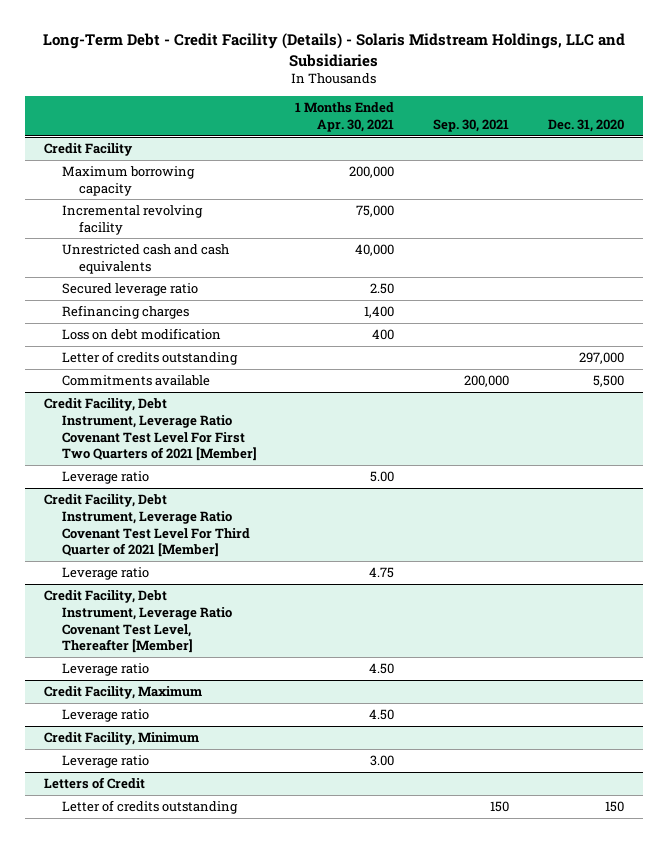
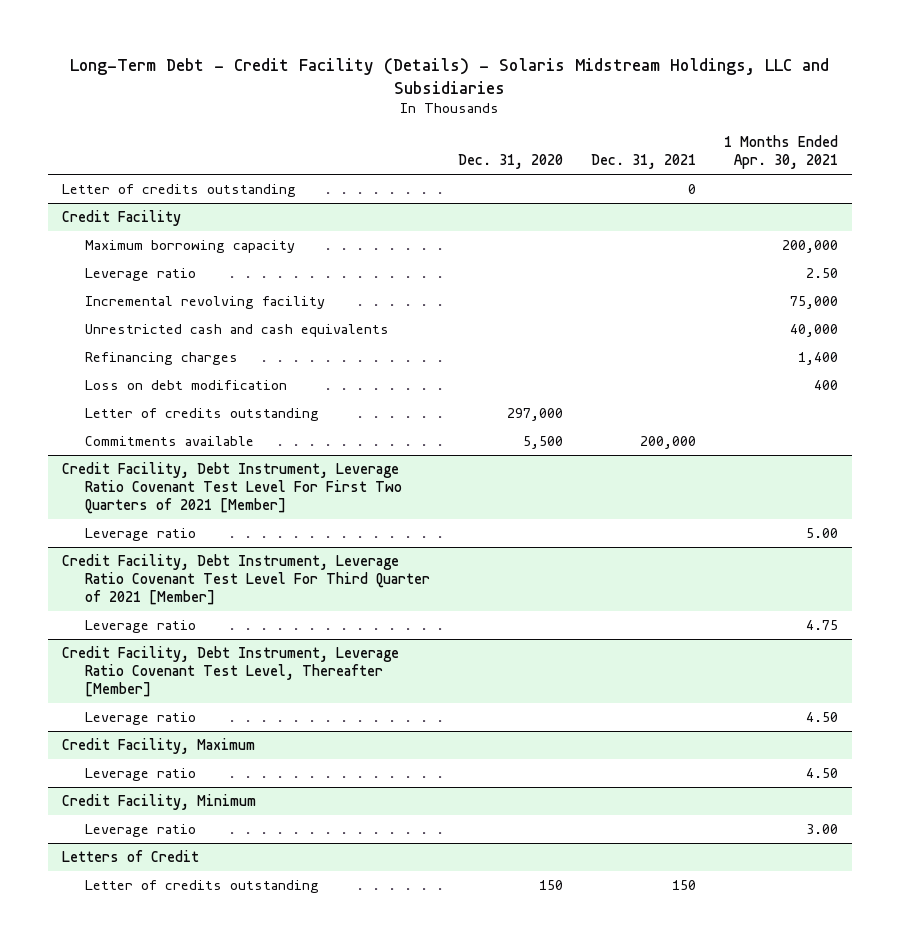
[433,119,510,133] Sep. 30, 2021 -> none
none -> [591,154,697,170] Dec. 31, 2021
none -> [62,184,297,198] Letter of credits outstanding
none -> [85,268,197,282] Leverage ratio
[61,283,198,297] Secured leverage ratio -> none

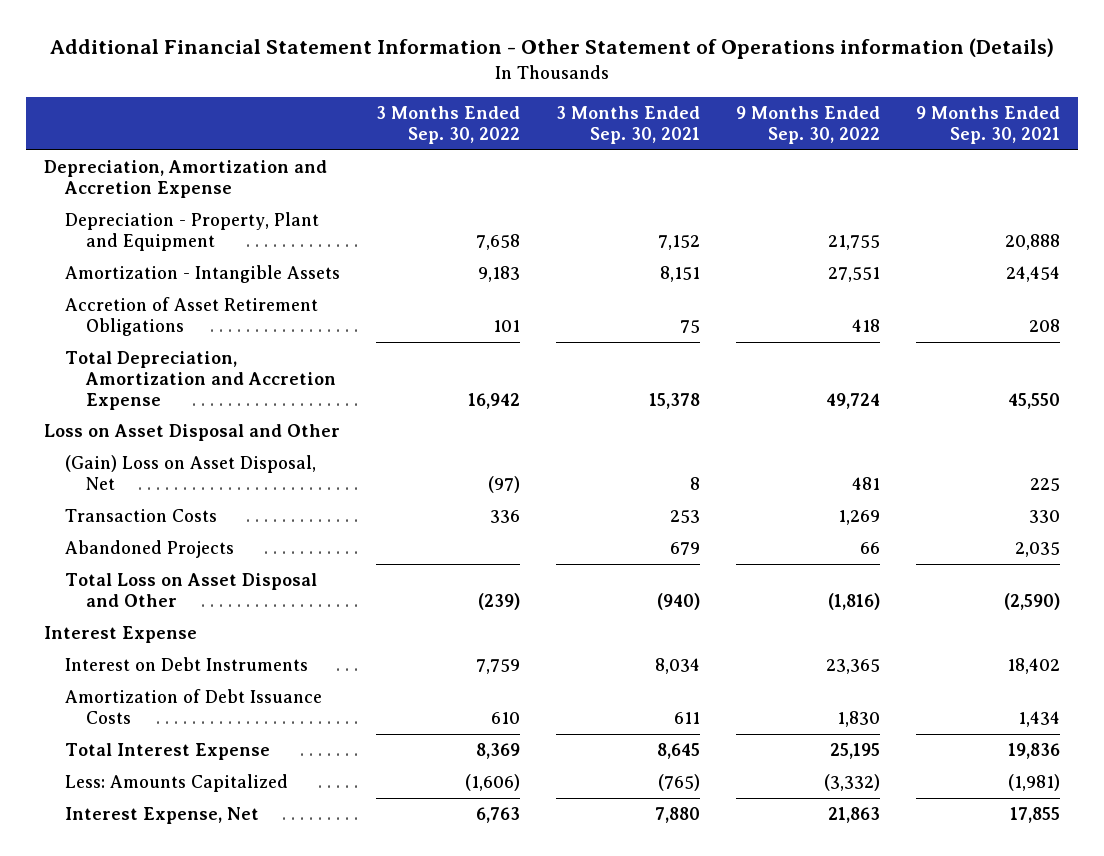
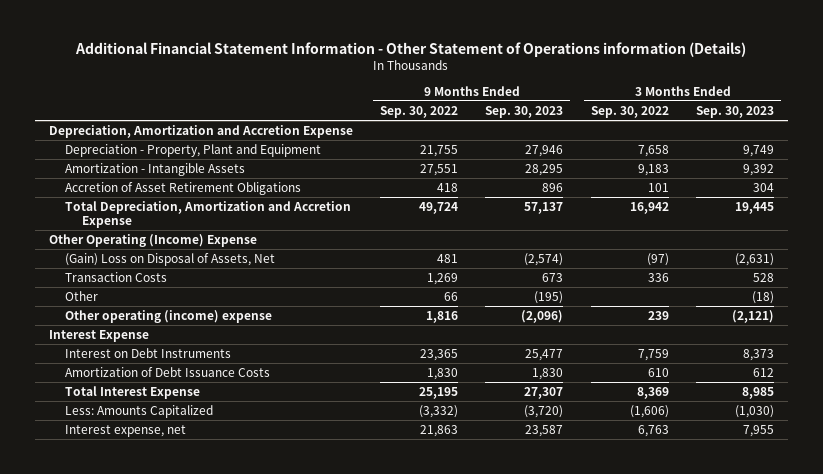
[556,106,701,144] 3 Months Ended Sep. 30, 2021 -> none
[915,106,1060,144] 9 Months Ended Sep. 30, 2021 -> none
none -> [485,105,564,118] Sep. 30, 2023
none -> [696,105,775,118] Sep. 30, 2023
[44,424,341,442] Loss on Asset Disposal and Other -> [48,233,257,247] Other Operating (Income) Expense
[65,455,317,490] (Gain) Loss on Asset Disposal, Net -> [65,252,276,266] (Gain) Loss on Disposal of Assets, Net
[65,540,235,559] Abandoned Projects -> none
[65,573,318,607] Total Loss on Asset Disposal and Other -> none
none -> [65,290,99,301] Other
none -> [65,309,273,323] Other operating (income) expense
[65,807,260,825] Interest Expense, Net -> [65,424,187,437] Interest expense, net

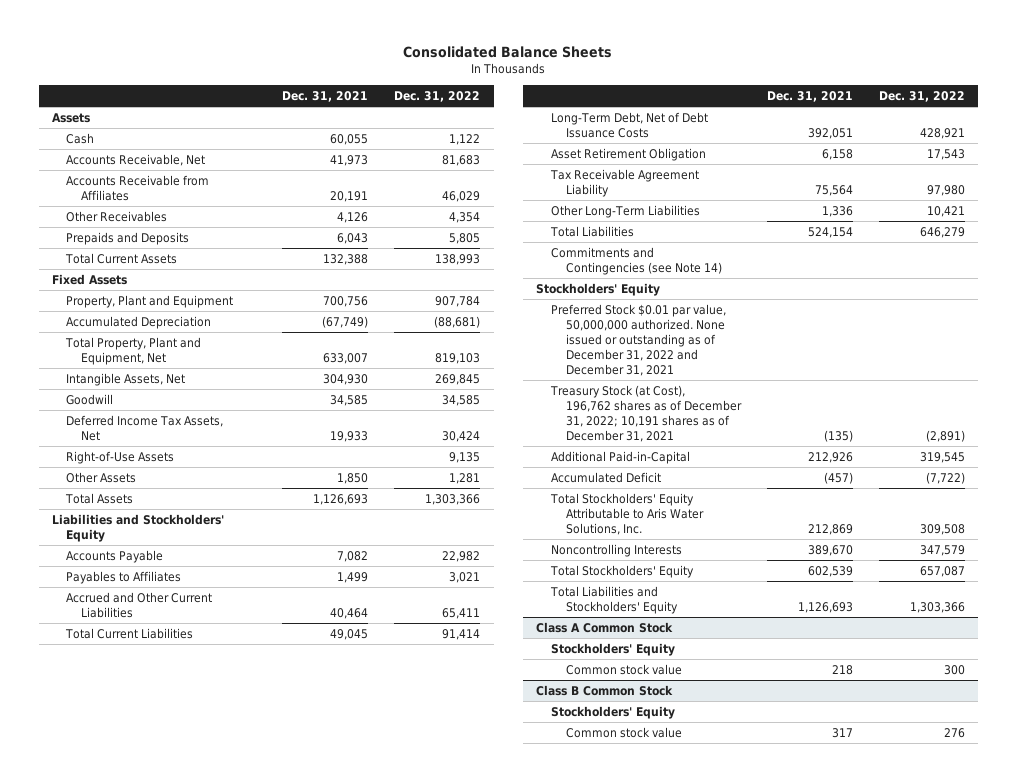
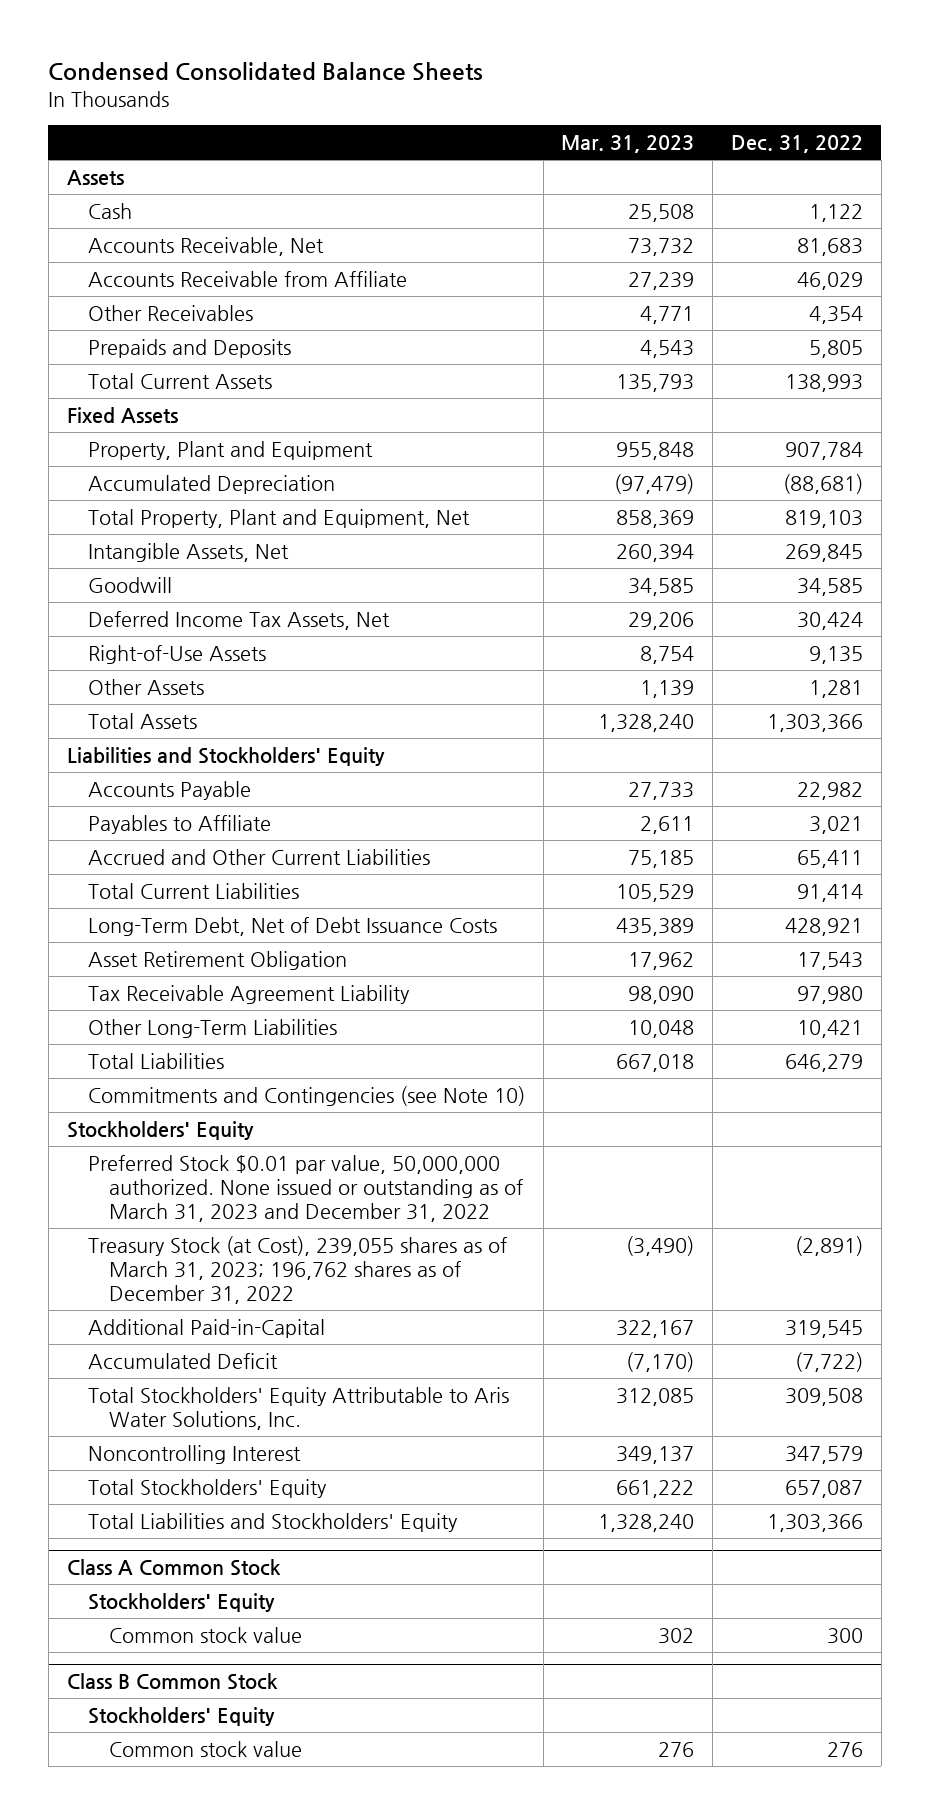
[403,46,613,59] Consolidated Balance Sheets -> [48,62,484,82] Condensed Consolidated Balance Sheets
[282,90,369,102] Dec. 31, 2021 -> none
none -> [561,135,695,154] Mar. 31, 2023
[66,174,210,201] Accounts Receivable from Affiliates -> [87,270,407,287] Accounts Receivable from Affiliate
[66,570,182,584] Payables to Affiliates -> [87,814,271,834] Payables to Affiliate
[550,246,722,275] Commitments and Contingencies (see Note 14) -> [87,1085,525,1106] Commitments and Contingencies (see Note 10)
[550,303,726,376] Preferred Stock $0.01 par value, 50,000,000 authorized. None issued or outstanding as of December 31, 2022 and December 31, 2021 -> [87,1154,523,1223] Preferred Stock $0.01 par value, 50,000,000 authorized. None issued or outstanding as of March 31, 2023 and December 31, 2022
[549,384,742,442] Treasury Stock (at Cost), 196,762 shares as of December 31, 2022; 10,191 shares as of December 31, 2021 -> [87,1235,507,1305] Treasury Stock (at Cost), 239,055 shares as of March 31, 2023; 196,762 shares as of December 31, 2022
[550,543,682,557] Noncontrolling Interests -> [87,1444,301,1464] Noncontrolling Interest

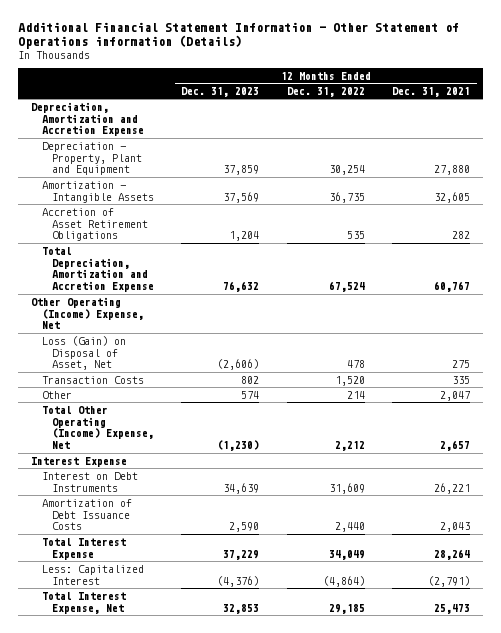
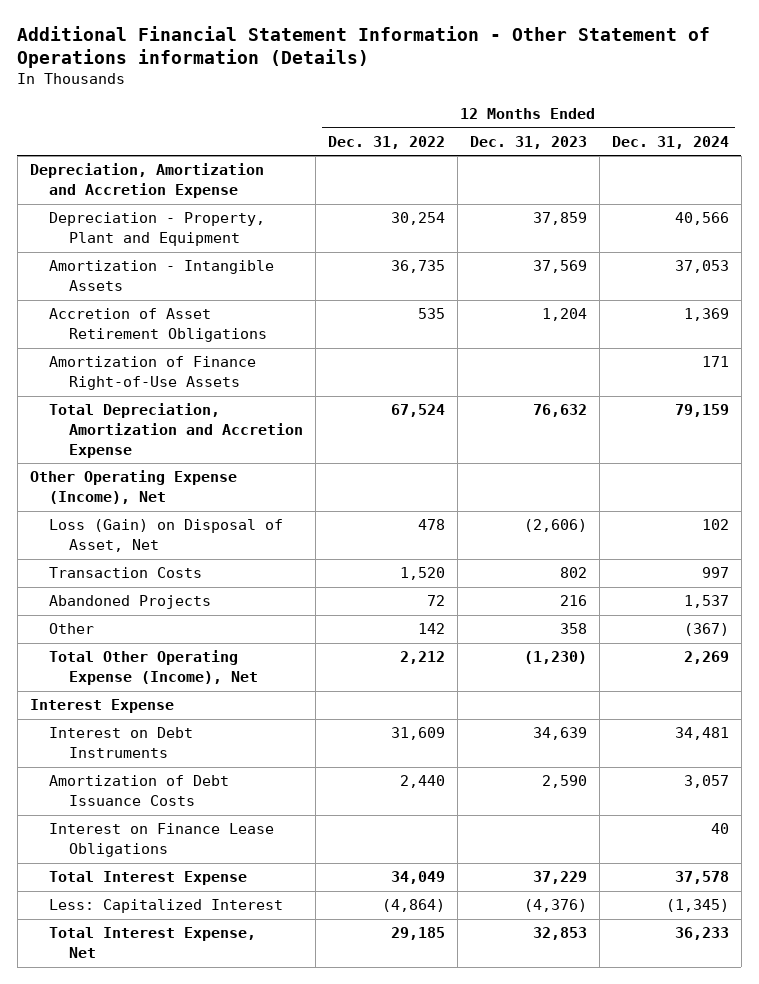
[391,86,470,97] Dec. 31, 2021 -> none
none -> [611,135,729,149] Dec. 31, 2024
none -> [49,356,257,391] Amortization of Finance Right-of-Use Assets
[31,296,144,330] Other Operating (Income) Expense, Net -> [29,470,237,505] Other Operating Expense (Income), Net
none -> [49,595,212,610] Abandoned Projects
[241,390,260,399] 574 -> [559,623,587,635] 358
[346,390,365,399] 214 -> [417,623,445,635] 142
[41,405,155,450] Total Other Operating (Income) Expense, Net -> [49,650,258,686] Total Other Operating Expense (Income), Net
none -> [49,823,275,858] Interest on Finance Lease Obligations

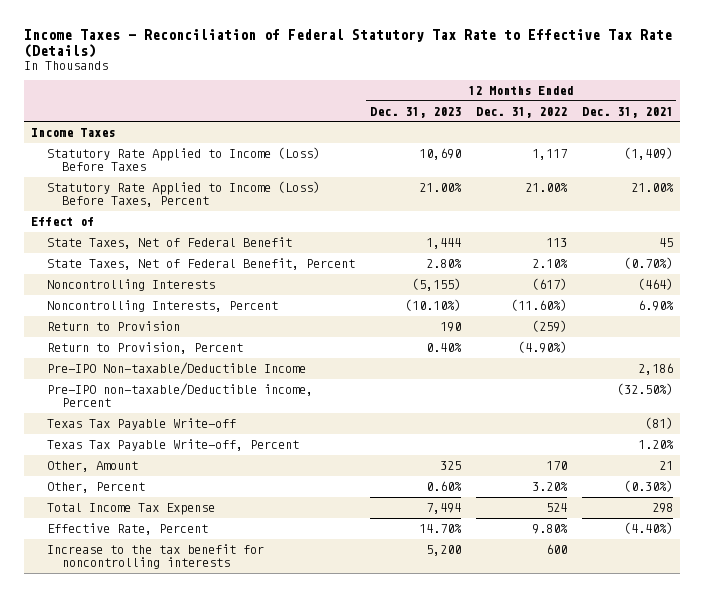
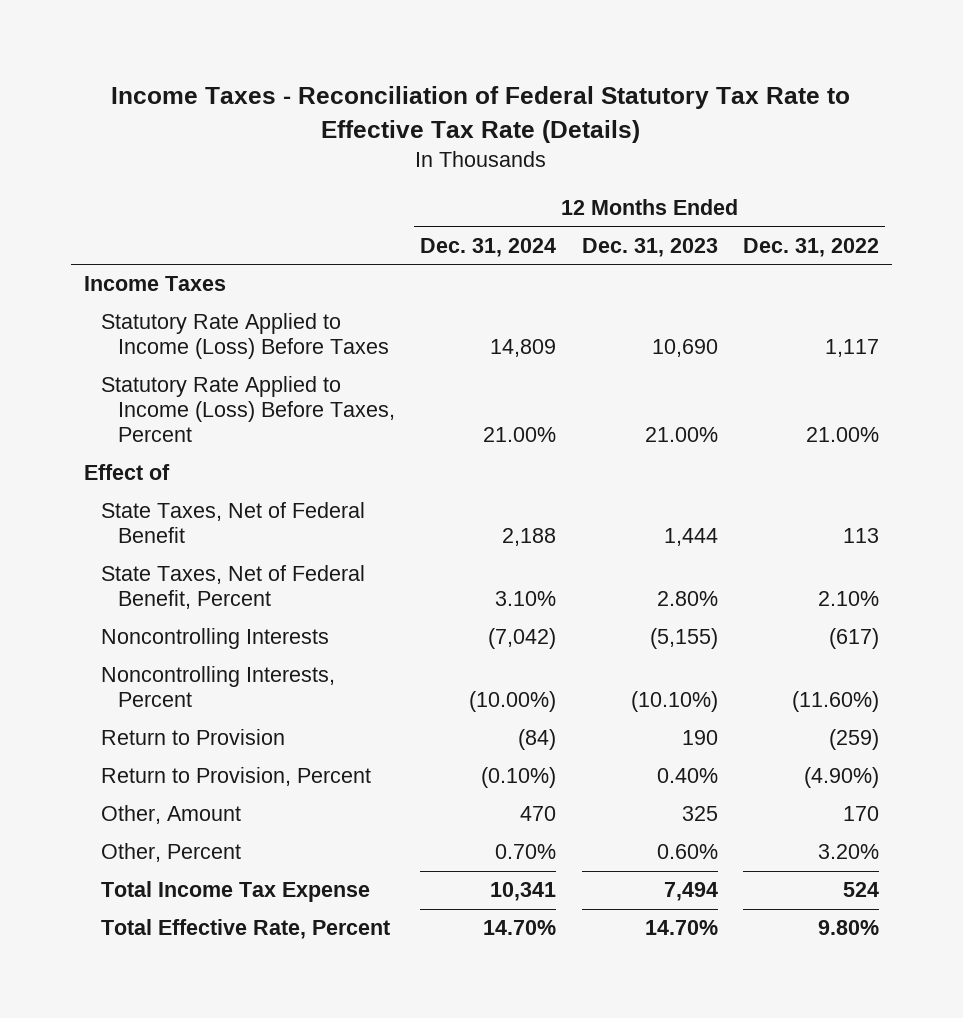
[581,106,673,118] Dec. 31, 2021 -> none
none -> [420,237,557,257] Dec. 31, 2024
[46,362,306,376] Pre-IPO Non-taxable/Deductible Income -> none
[46,383,313,408] Pre-IPO non-taxable/Deductible income, Percent -> none
[46,418,236,431] Texas Tax Payable Write-off -> none
[46,439,299,452] Texas Tax Payable Write-off, Percent -> none
[46,544,264,570] Increase to the tax benefit for noncontrolling interests -> none
[46,523,208,536] Effective Rate, Percent -> [100,919,390,940] Total Effective Rate, Percent

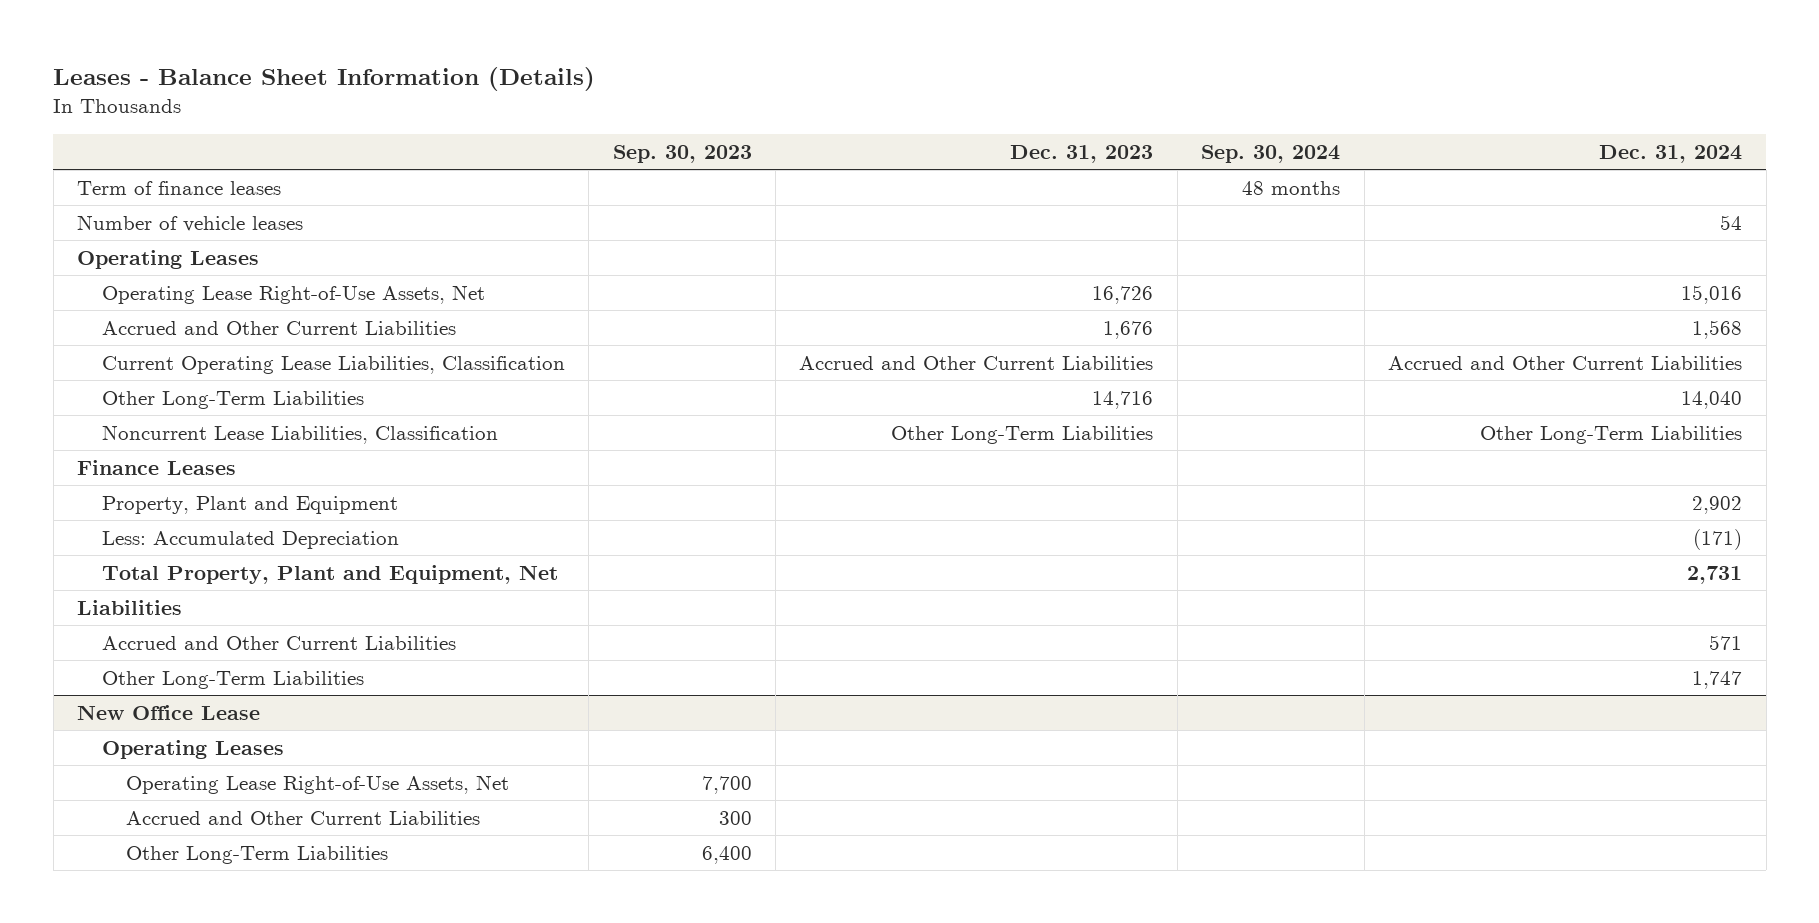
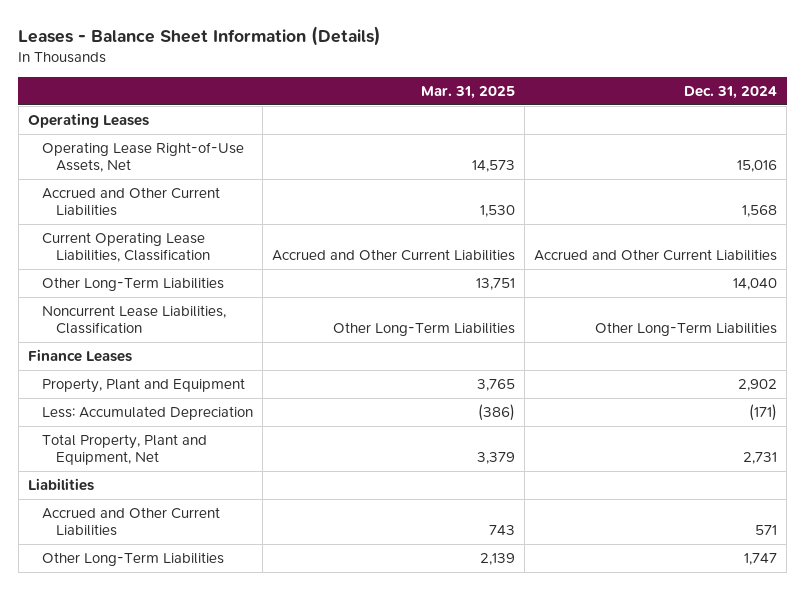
[612,144,752,163] Sep. 30, 2023 -> none
[1010,144,1154,163] Dec. 31, 2023 -> none
[1201,144,1341,163] Sep. 30, 2024 -> none
none -> [420,86,515,100] Mar. 31, 2025
[77,180,282,195] Term of finance leases -> none
[77,214,304,232] Number of vehicle leases -> none
[77,704,261,720] New Office Lease -> none
[101,739,284,759] Operating Leases -> none
[125,774,509,794] Operating Lease Right-of-Use Assets, Net -> none
[125,810,480,825] Accrued and Other Current Liabilities -> none
[125,845,388,864] Other Long-Term Liabilities -> none

